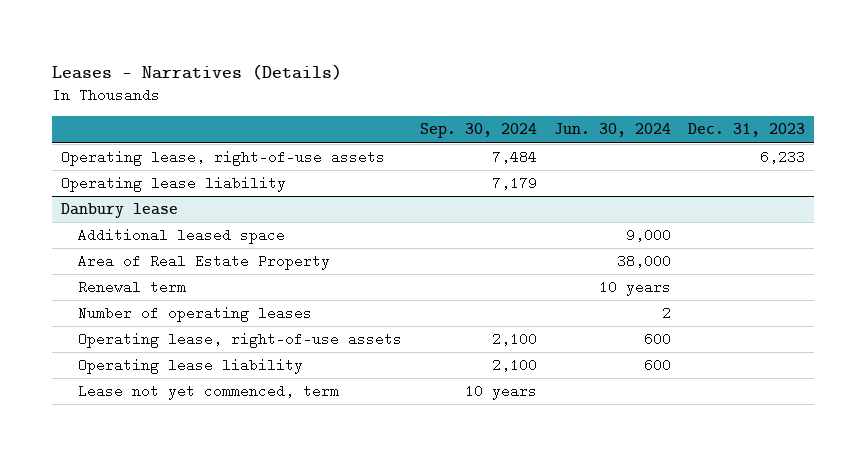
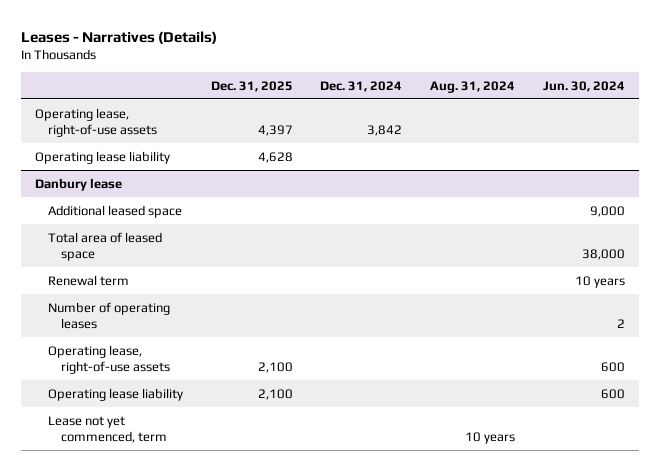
[419,123,537,139] Sep. 30, 2024 -> none
[688,123,806,138] Dec. 31, 2023 -> none
none -> [210,80,293,92] Dec. 31, 2025
none -> [320,80,403,92] Dec. 31, 2024
none -> [430,80,516,93] Aug. 31, 2024
[78,254,331,271] Area of Real Estate Property -> [48,231,163,261] Total area of leased space

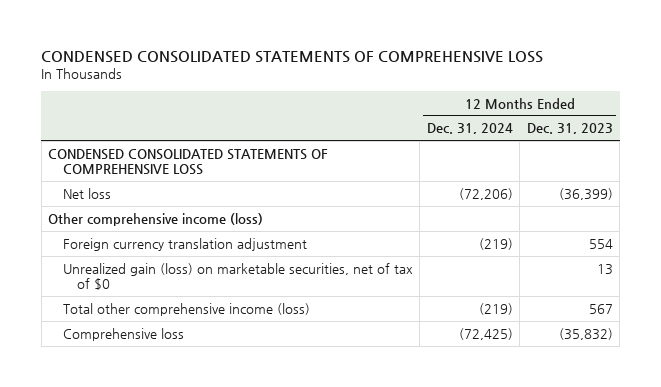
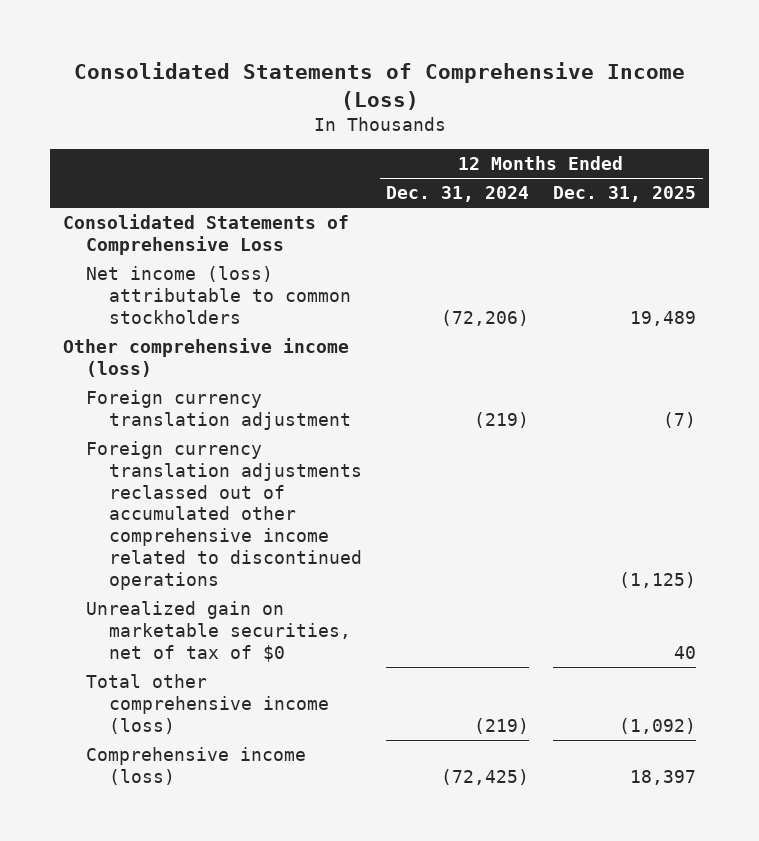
[41,51,544,64] CONDENSED CONSOLIDATED STATEMENTS OF COMPREHENSIVE LOSS -> [73,61,685,110] Consolidated Statements of Comprehensive Income (Loss)
[526,123,613,135] Dec. 31, 2023 -> none
none -> [553,186,697,203] Dec. 31, 2025
[48,148,329,175] CONDENSED CONSOLIDATED STATEMENTS OF COMPREHENSIVE LOSS -> [62,214,349,255] Consolidated Statements of Comprehensive Loss
[62,187,111,199] Net loss -> [85,266,351,324] Net income (loss) attributable to common stockholders
none -> [85,441,362,590] Foreign currency translation adjustments reclassed out of accumulated other comprehensive income related to discontinued operations
[62,262,413,290] Unrealized gain (loss) on marketable securities, net of tax of $0 -> [85,601,351,662] Unrealized gain on marketable securities, net of tax of $0
[62,327,184,341] Comprehensive loss -> [85,747,306,785] Comprehensive income (loss)

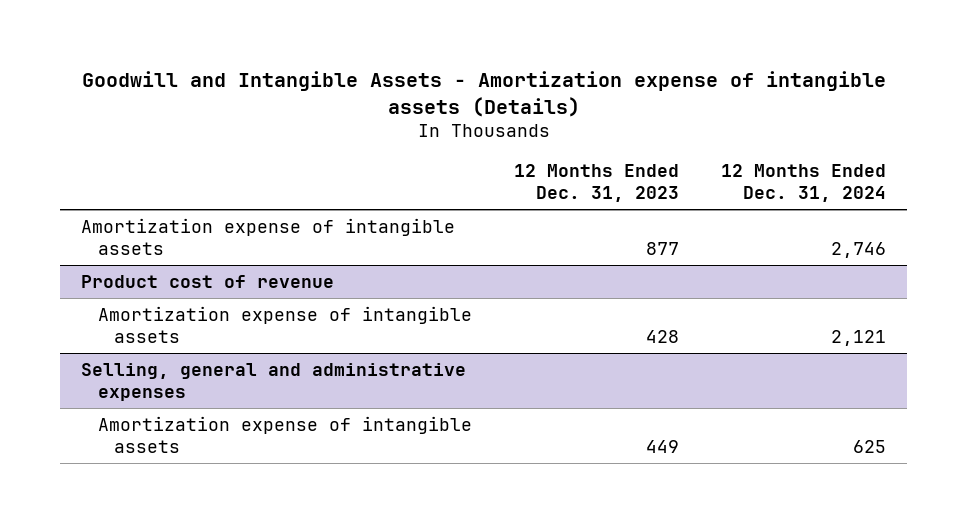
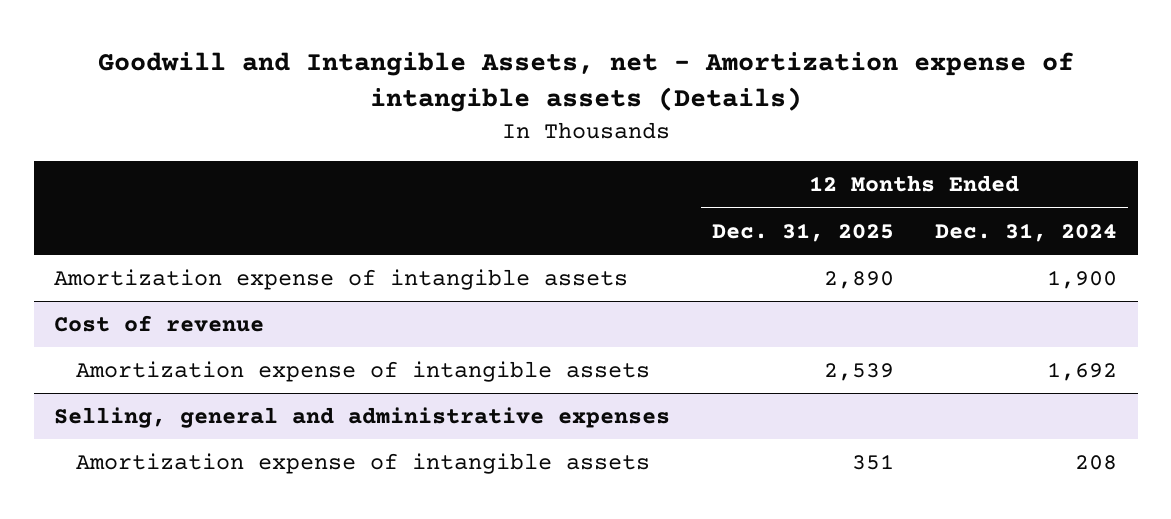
[81,71,886,117] Goodwill and Intangible Assets - Amortization expense of intangible assets (Details) -> [97,51,1074,113] Goodwill and Intangible Assets, net - Amortization expense of intangible assets (Details)
[513,164,679,203] 12 Months Ended Dec. 31, 2023 -> none
none -> [711,222,894,242] Dec. 31, 2025
[831,241,887,258] 2,746 -> [1047,270,1118,290] 1,900
[81,274,335,288] Product cost of revenue -> [54,315,265,333] Cost of revenue
[831,329,887,346] 2,121 -> [1047,362,1118,382] 1,692
[853,439,887,453] 625 -> [1075,455,1118,471] 208

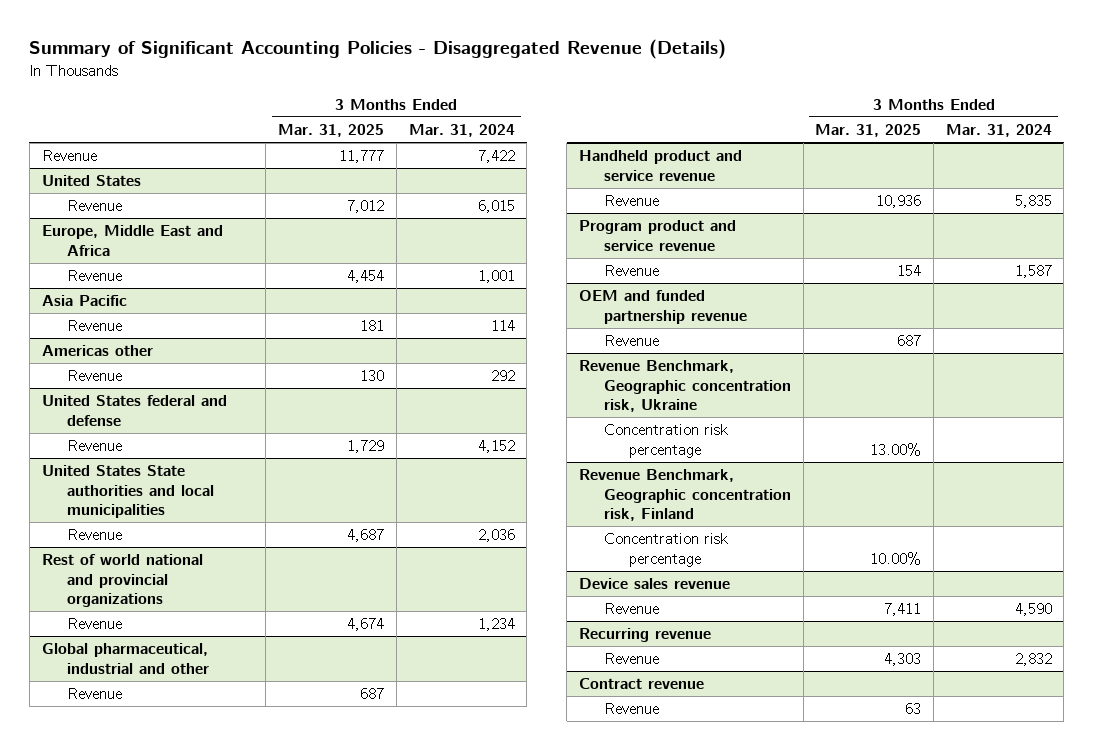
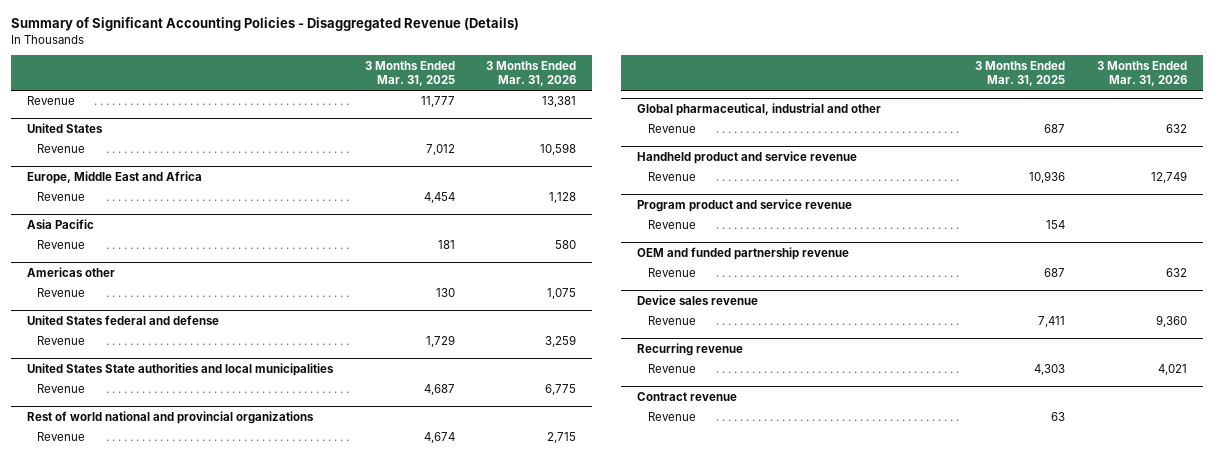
[408,124,515,138] Mar. 31, 2024 -> none
none -> [486,60,577,87] 3 Months Ended Mar. 31, 2026
[578,360,791,413] Revenue Benchmark, Geographic concentration risk, Ukraine -> none
[603,424,728,458] Concentration risk percentage -> none
[578,469,791,522] Revenue Benchmark, Geographic concentration risk, Finland -> none
[603,533,728,567] Concentration risk percentage -> none

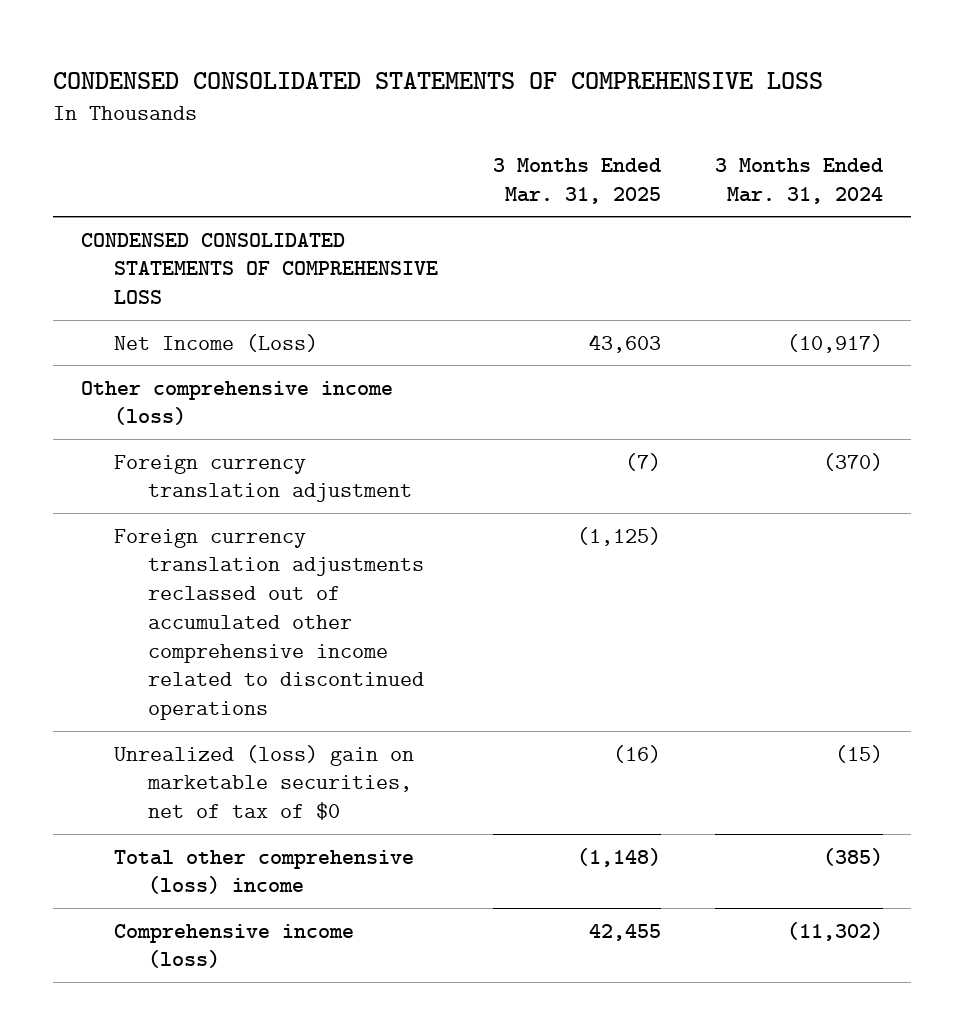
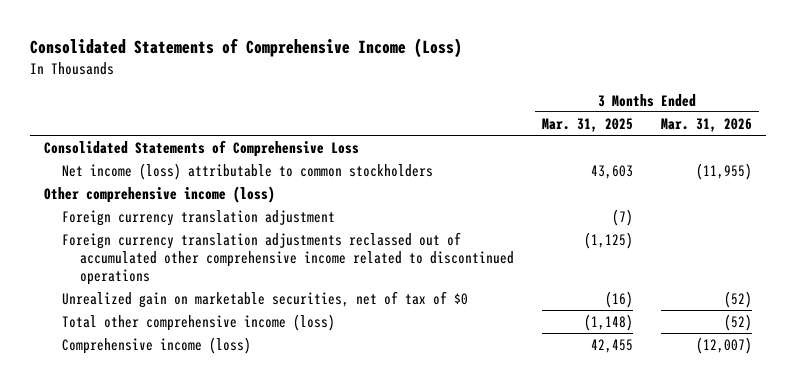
[53,71,824,89] CONDENSED CONSOLIDATED STATEMENTS OF COMPREHENSIVE LOSS -> [29,38,462,59] Consolidated Statements of Comprehensive Income (Loss)
[715,157,884,204] 3 Months Ended Mar. 31, 2024 -> none
none -> [661,117,753,132] Mar. 31, 2026
[80,232,439,305] CONDENSED CONSOLIDATED STATEMENTS OF COMPREHENSIVE LOSS -> [43,139,359,157] Consolidated Statements of Comprehensive Loss
[114,333,319,352] Net Income (Loss) -> [61,162,433,180] Net income (loss) attributable to common stockholders
[114,744,415,821] Unrealized (loss) gain on marketable securities, net of tax of $0 -> [61,290,468,308] Unrealized gain on marketable securities, net of tax of $0
[114,849,415,895] Total other comprehensive (loss) income -> [61,313,335,331] Total other comprehensive income (loss)

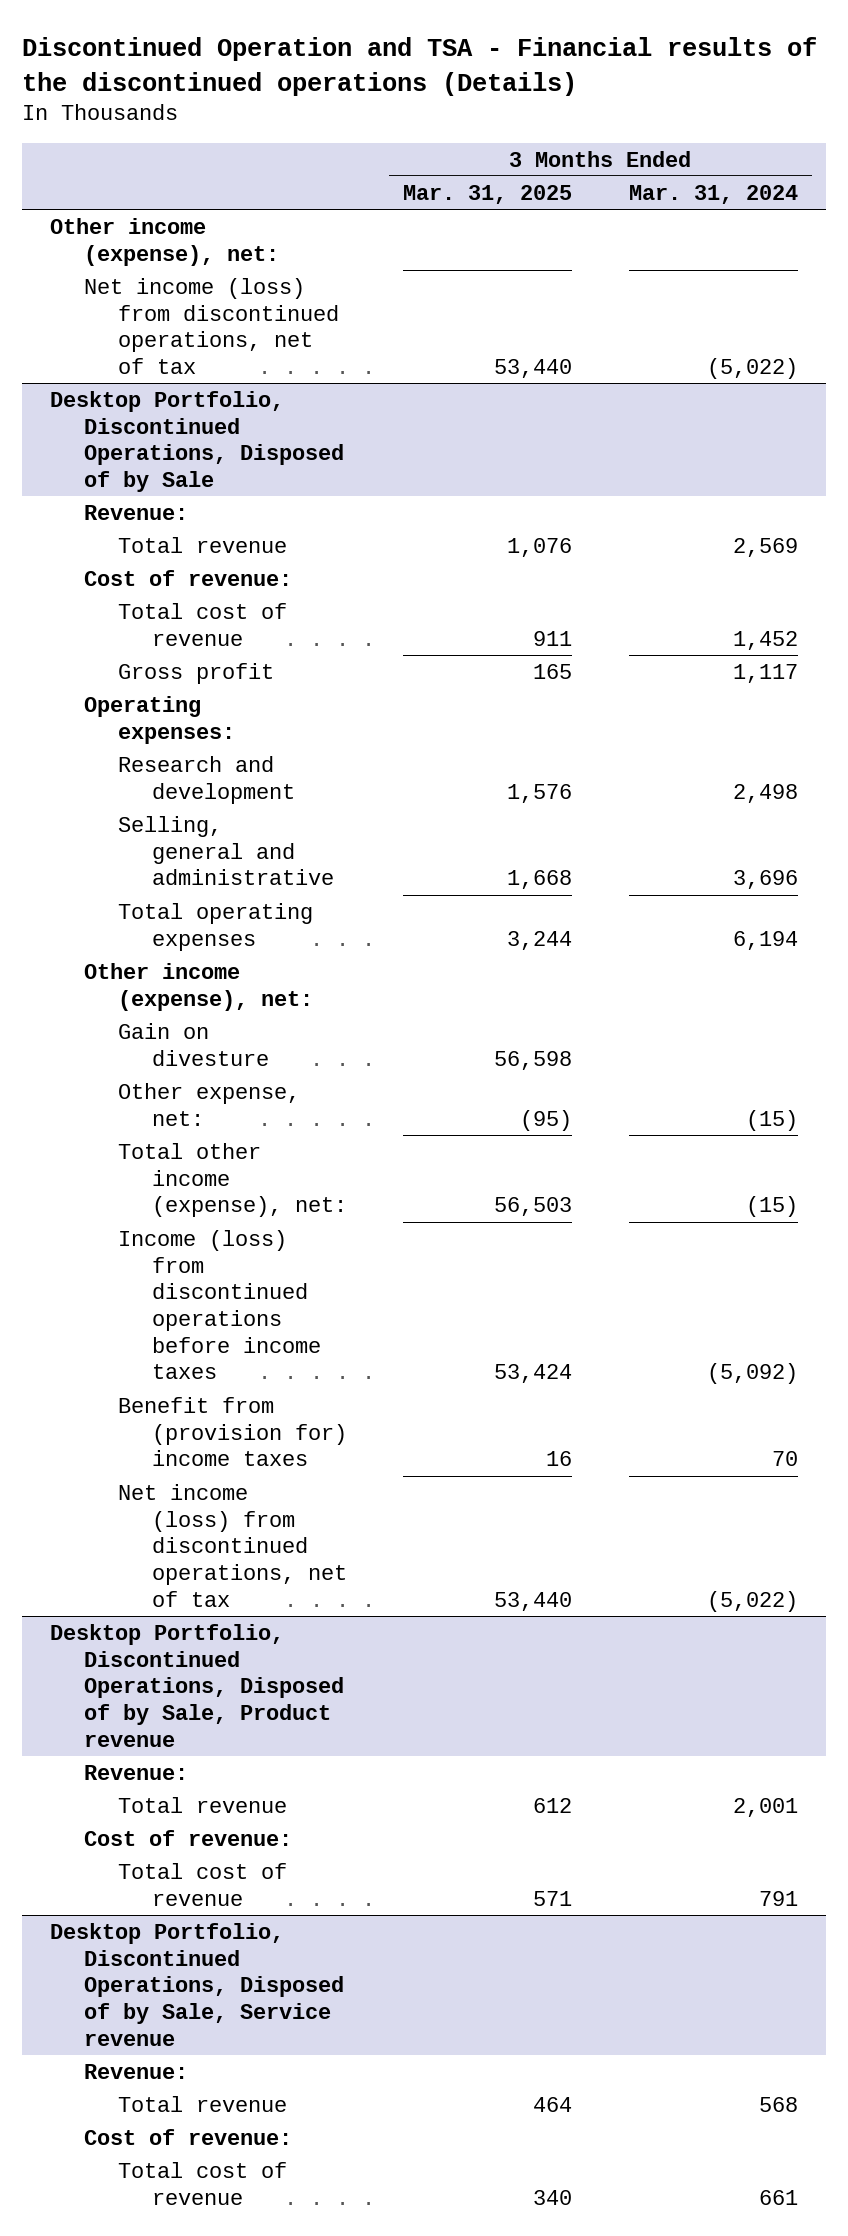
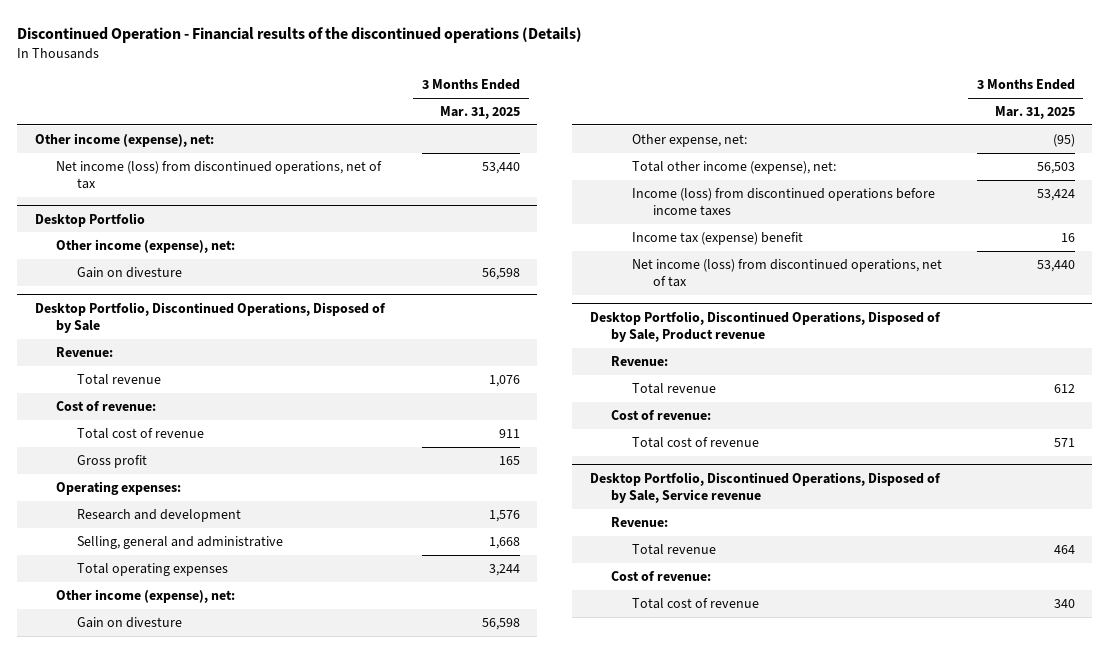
[22,37,818,96] Discontinued Operation and TSA - Financial results of the discontinued operations (Details) -> [17,26,583,43] Discontinued Operation - Financial results of the discontinued operations (Details)
[628,184,798,204] Mar. 31, 2024 -> none
none -> [34,212,145,227] Desktop Portfolio
none -> [55,238,235,253] Other income (expense), net:
none -> [76,266,182,278] Gain on divesture
[118,1396,347,1467] Benefit from (provision for) income taxes -> [631,231,803,245] Income tax (expense) benefit

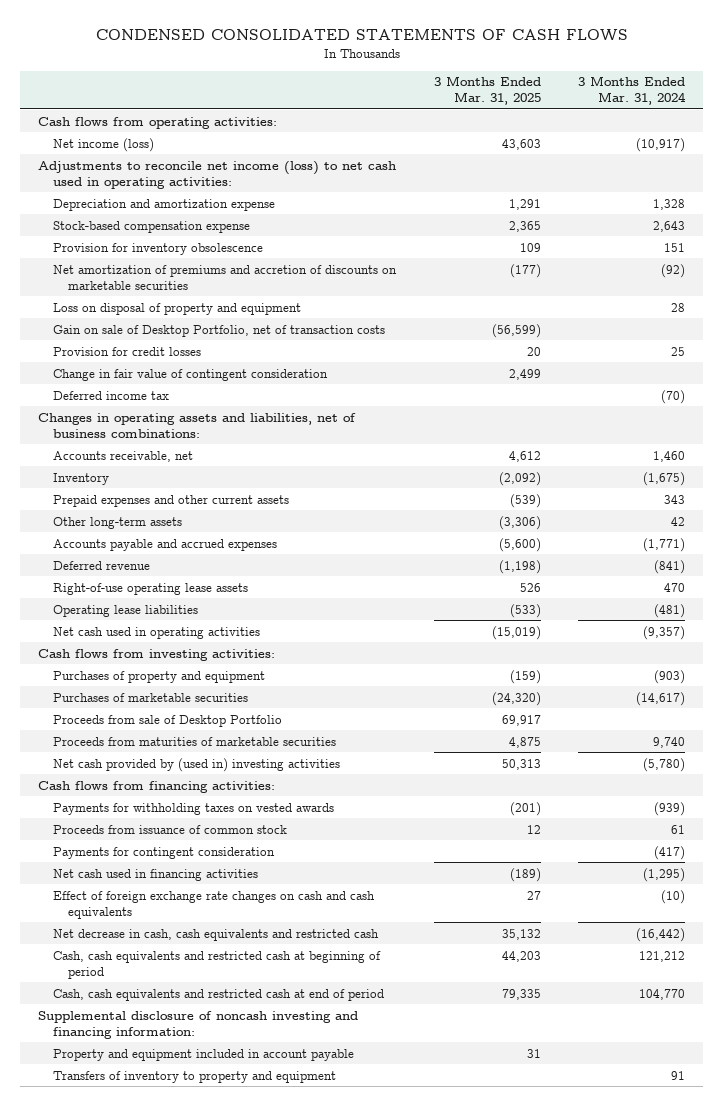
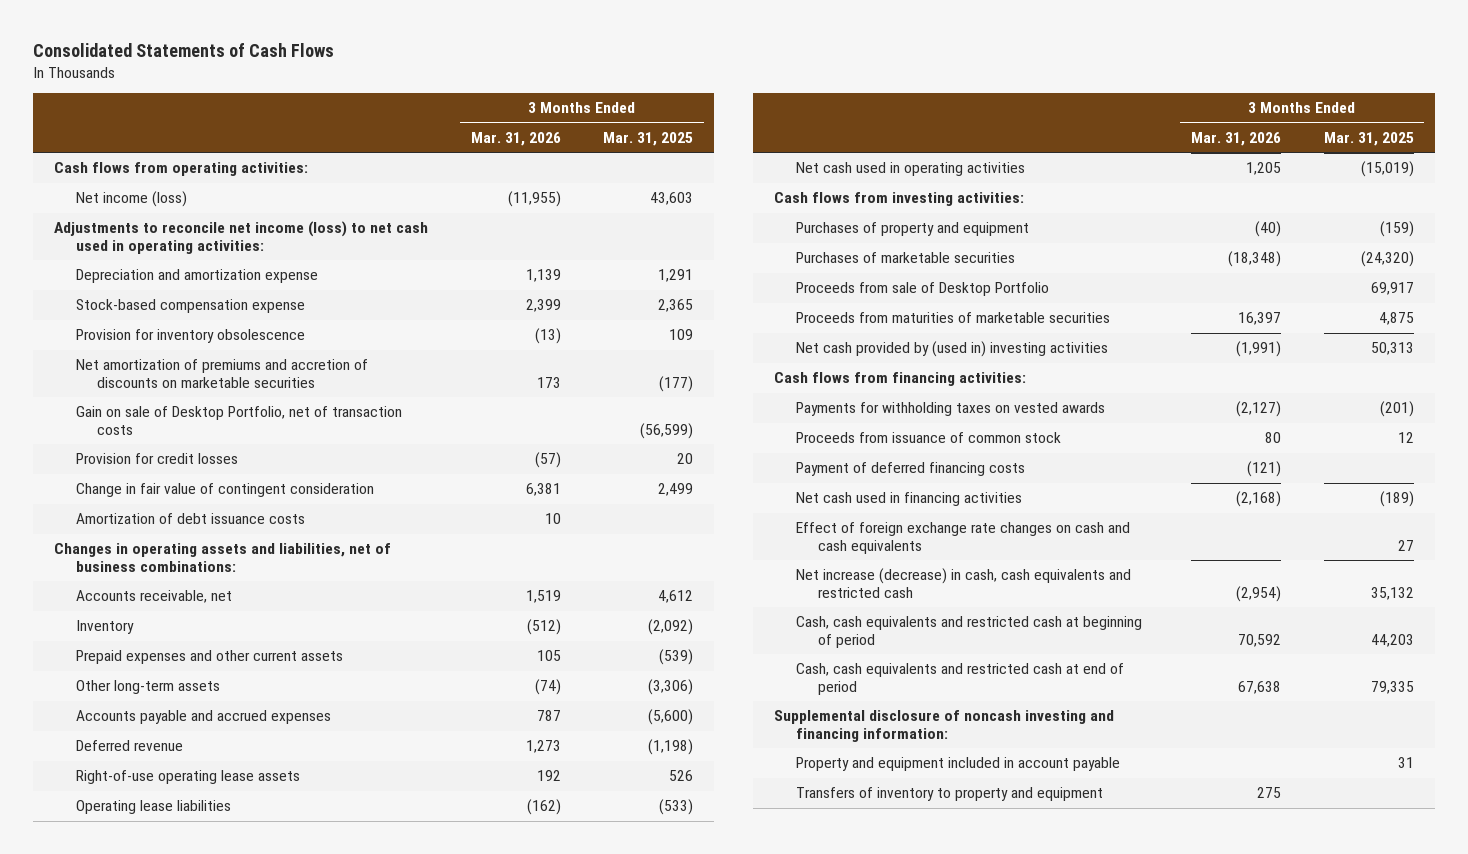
[95,29,628,42] CONDENSED CONSOLIDATED STATEMENTS OF CASH FLOWS -> [32,42,334,57] Consolidated Statements of Cash Flows
[577,76,686,106] 3 Months Ended Mar. 31, 2024 -> none
none -> [470,131,561,146] Mar. 31, 2026
[53,302,302,315] Loss on disposal of property and equipment -> none
[53,390,170,400] Deferred income tax -> none
none -> [75,513,305,525] Amortization of debt issuance costs
[53,846,276,859] Payments for contingent consideration -> none
none -> [796,462,1026,477] Payment of deferred financing costs
[53,928,380,941] Net decrease in cash, cash equivalents and restricted cash -> [796,568,1132,599] Net increase (decrease) in cash, cash equivalents and restricted cash

